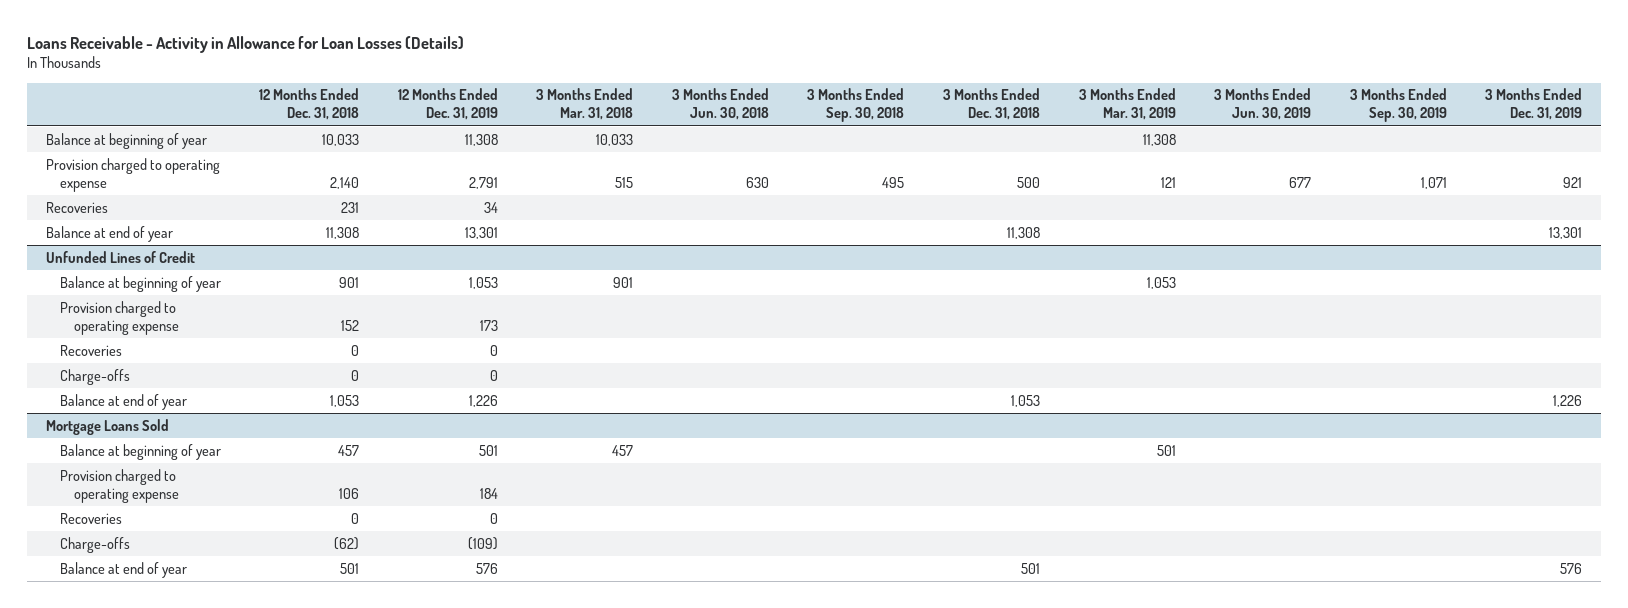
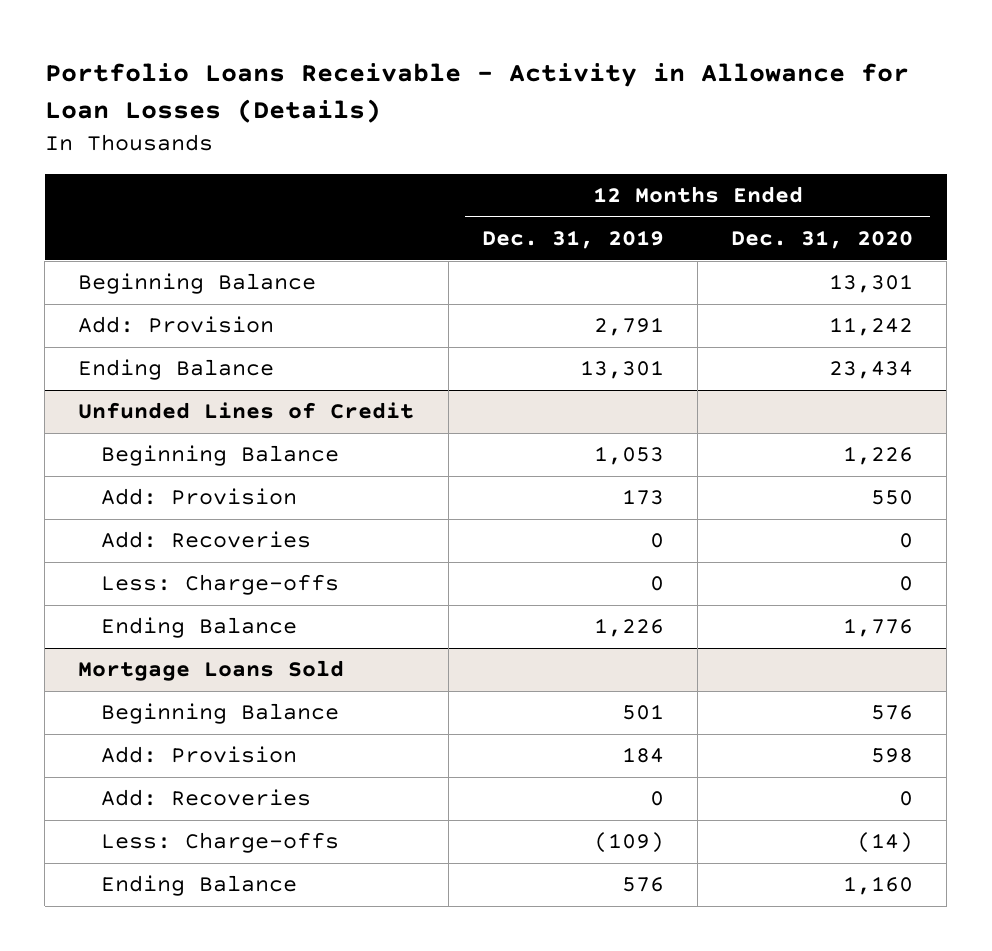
[26,36,464,54] Loans Receivable - Activity in Allowance for Loan Losses (Details) -> [44,63,909,124] Portfolio Loans Receivable - Activity in Allowance for Loan Losses (Details)
[259,88,360,121] 12 Months Ended Dec. 31, 2018 -> none
[536,88,634,121] 3 Months Ended Mar. 31, 2018 -> none
[671,88,769,121] 3 Months Ended Jun. 30, 2018 -> none
[807,88,905,123] 3 Months Ended Sep. 30, 2018 -> none
[943,88,1041,121] 3 Months Ended Dec. 31, 2018 -> none
[1078,88,1176,121] 3 Months Ended Mar. 31, 2019 -> none
[1214,88,1312,121] 3 Months Ended Jun. 30, 2019 -> none
[1349,88,1447,123] 3 Months Ended Sep. 30, 2019 -> none
[1485,88,1583,121] 3 Months Ended Dec. 31, 2019 -> none
none -> [731,230,914,250] Dec. 31, 2020
[46,132,208,149] Balance at beginning of year -> none
[46,201,109,213] Recoveries -> none
none -> [78,273,317,295] Beginning Balance
[46,157,221,192] Provision charged to operating expense -> [78,316,275,334] Add: Provision
[46,225,174,242] Balance at end of year -> [78,359,275,381] Ending Balance
[59,275,221,292] Balance at beginning of year -> [101,445,340,467] Beginning Balance
[59,300,179,335] Provision charged to operating expense -> [101,488,298,506] Add: Provision
[59,344,122,356] Recoveries -> [101,531,312,549] Add: Recoveries
[59,368,130,385] Charge-offs -> [101,574,340,596] Less: Charge-offs
[59,393,187,410] Balance at end of year -> [101,617,298,639] Ending Balance
[59,443,221,460] Balance at beginning of year -> none
none -> [101,703,340,725] Beginning Balance
[59,468,179,503] Provision charged to operating expense -> [101,746,298,764] Add: Provision
[59,512,122,524] Recoveries -> [101,789,312,807] Add: Recoveries
[59,536,130,553] Charge-offs -> [101,832,340,854] Less: Charge-offs
[59,561,187,578] Balance at end of year -> [101,875,298,897] Ending Balance

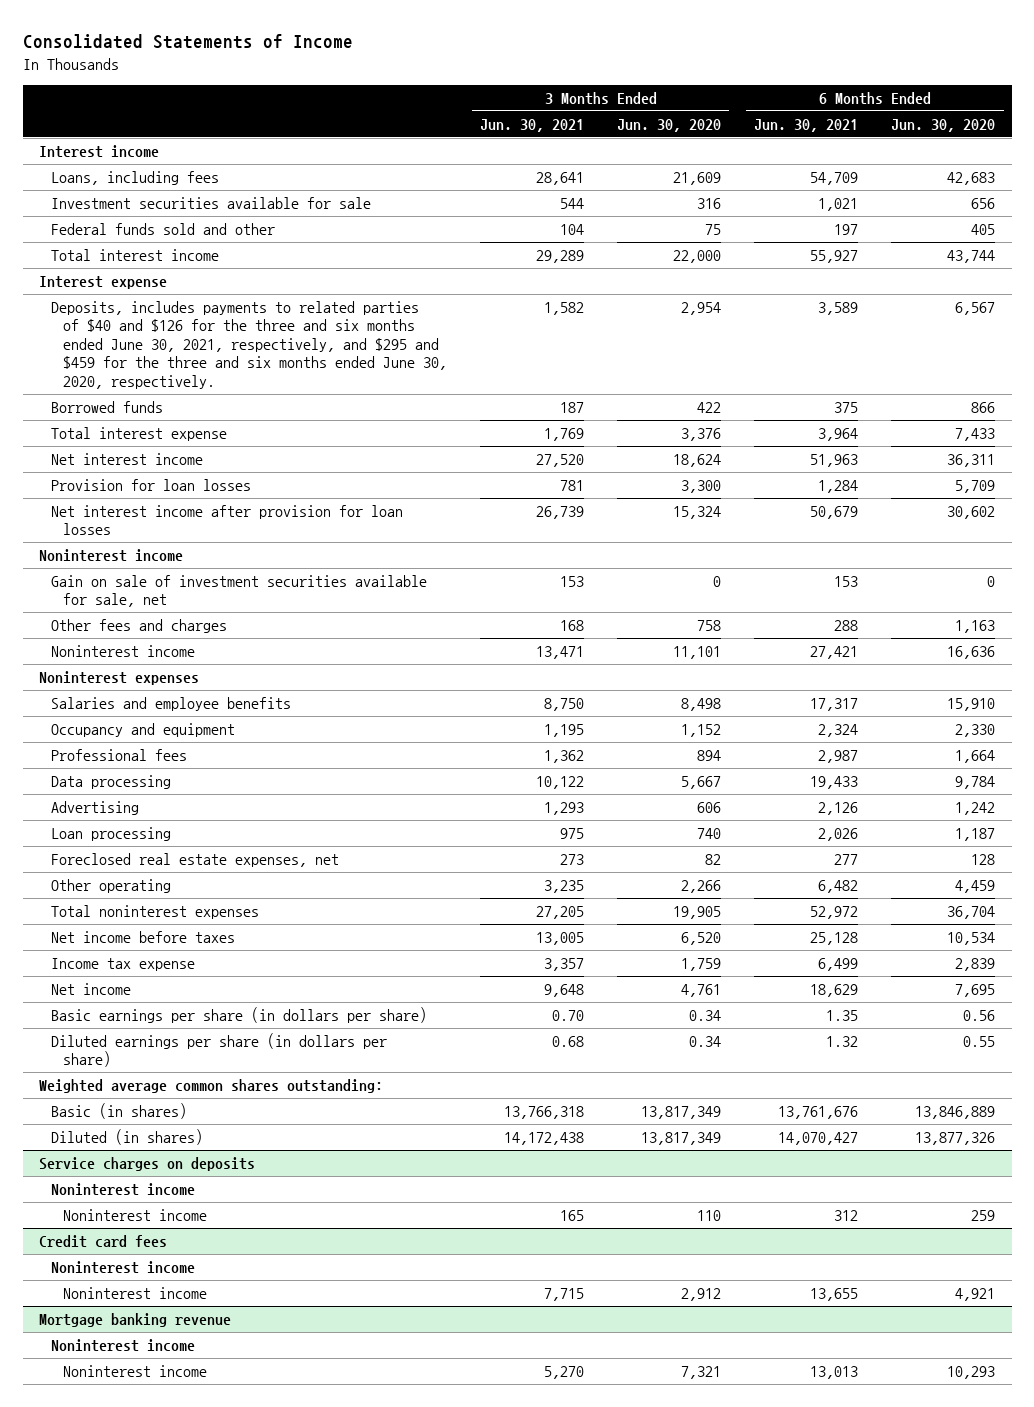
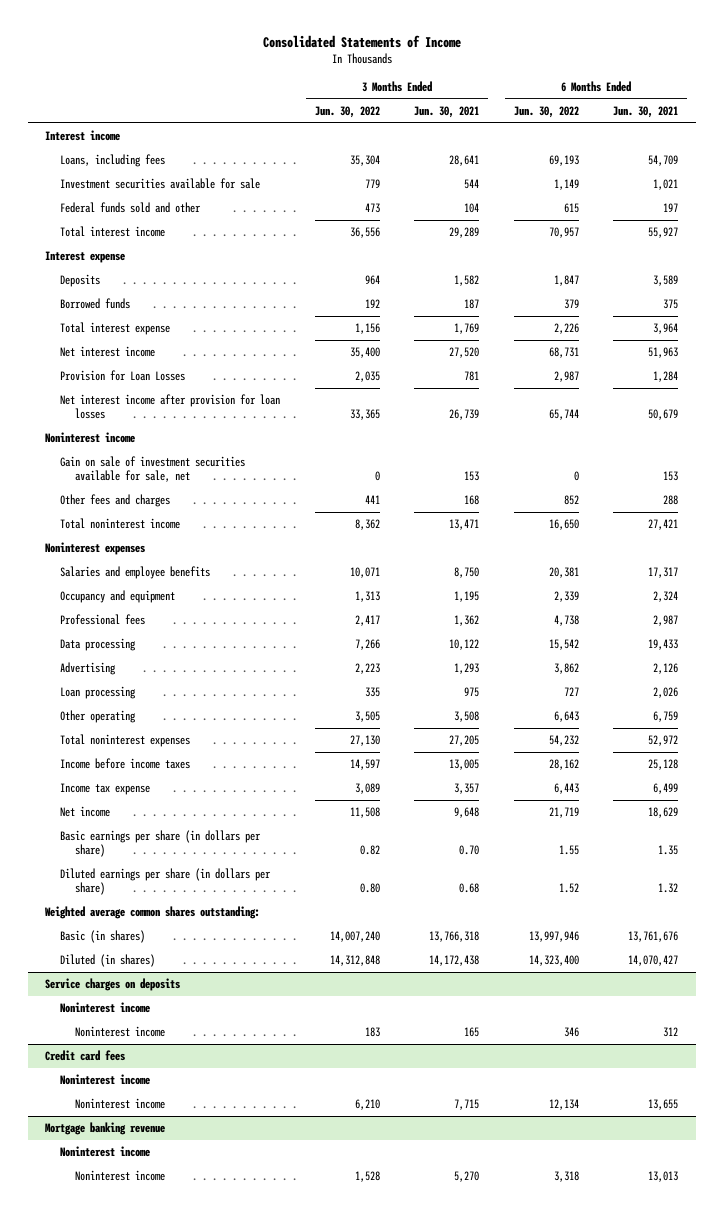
[617,118,722,132] Jun. 30, 2020 -> none
[891,118,996,132] Jun. 30, 2020 -> none
none -> [314,105,380,118] Jun. 30, 2022
none -> [513,105,579,118] Jun. 30, 2022
[51,301,448,389] Deposits, includes payments to related parties of $40 and $126 for the three and six months ended June 30, 2021, respectively, and $295 and $459 for the three and six months ended June 30, 2020, respectively. -> [59,274,100,288] Deposits
[51,479,252,492] Provision for loan losses -> [59,370,185,382] Provision for Loan Losses
[51,645,196,658] Noninterest income -> [59,518,180,530] Total noninterest income
[51,853,340,868] Foreclosed real estate expenses, net -> none
[544,880,585,894] 3,235 -> [454,711,480,723] 3,508
[818,880,859,894] 6,482 -> [653,711,679,723] 6,759
[51,931,236,944] Net income before taxes -> [59,758,190,770] Income before income taxes

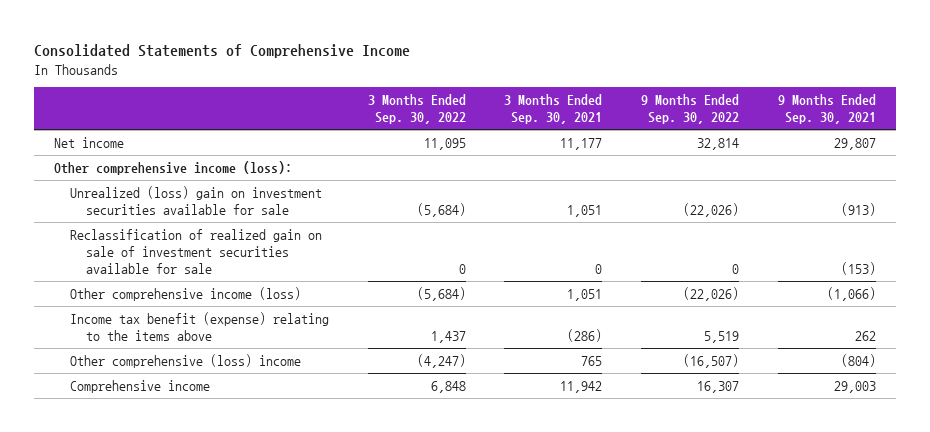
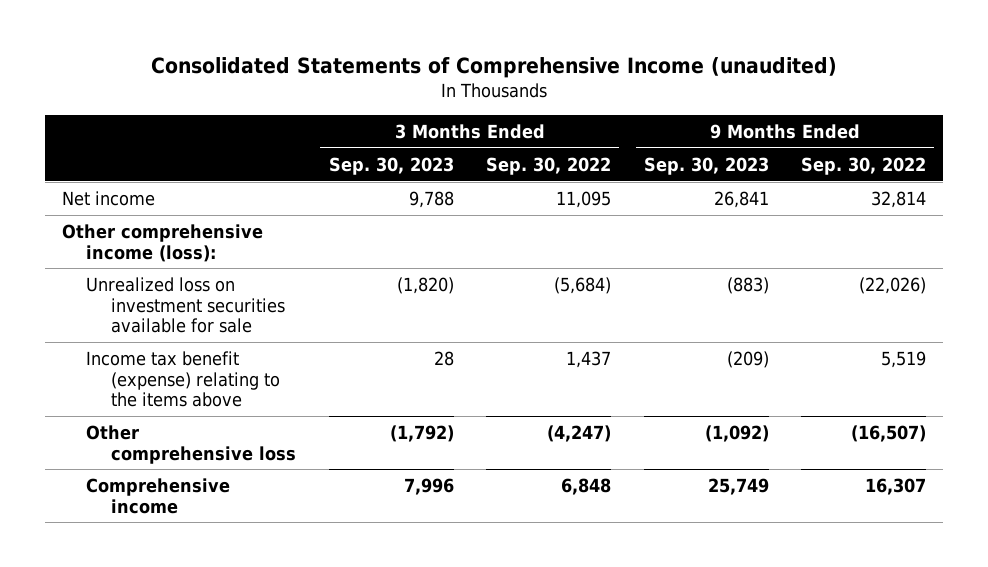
[34,44,411,59] Consolidated Statements of Comprehensive Income -> [150,57,837,79] Consolidated Statements of Comprehensive Income (unaudited)
[504,93,603,125] 3 Months Ended Sep. 30, 2021 -> none
[778,93,877,125] 9 Months Ended Sep. 30, 2021 -> none
none -> [328,156,454,175] Sep. 30, 2023
none -> [643,156,769,175] Sep. 30, 2023
[69,228,322,275] Reclassification of realized gain on sale of investment securities available for sale -> none
[69,286,301,301] Other comprehensive income (loss) -> none
[69,185,322,215] Unrealized (loss) gain on investment securities available for sale -> [86,276,286,334] Unrealized loss on investment securities available for sale
[69,353,301,368] Other comprehensive (loss) income -> [86,424,297,464] Other comprehensive loss

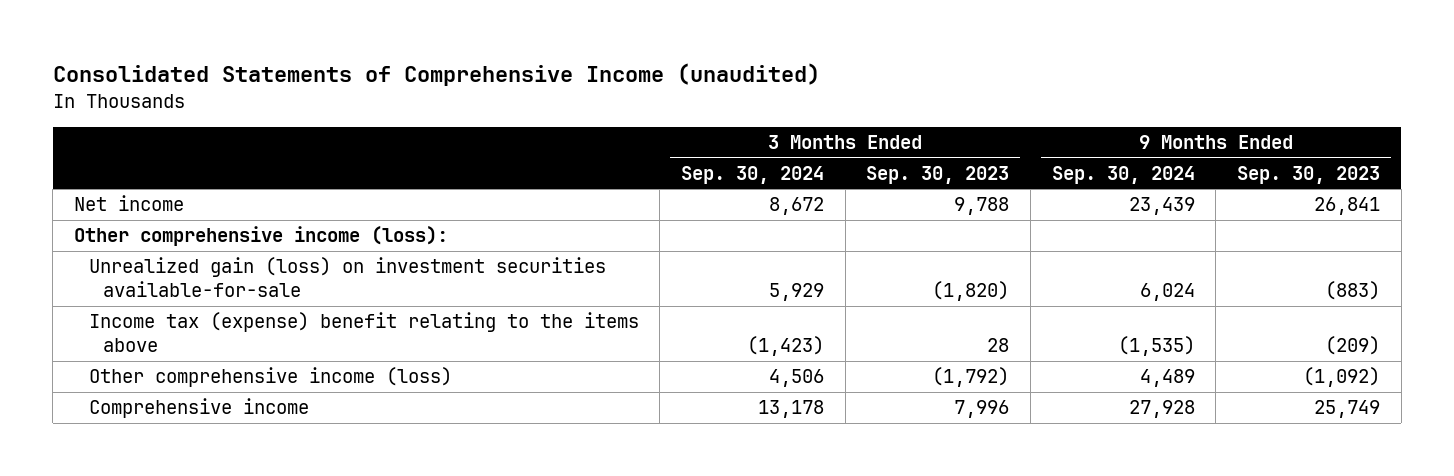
[486,156,612,175] Sep. 30, 2022 -> none
[801,156,927,175] Sep. 30, 2022 -> none
none -> [680,165,824,184] Sep. 30, 2024
none -> [1051,165,1195,184] Sep. 30, 2024
[86,276,286,334] Unrealized loss on investment securities available for sale -> [88,257,606,298] Unrealized gain (loss) on investment securities available-for-sale
[86,350,281,408] Income tax benefit (expense) relating to the items above -> [88,312,639,353] Income tax (expense) benefit relating to the items above
[86,424,297,464] Other comprehensive loss -> [88,367,452,388] Other comprehensive income (loss)

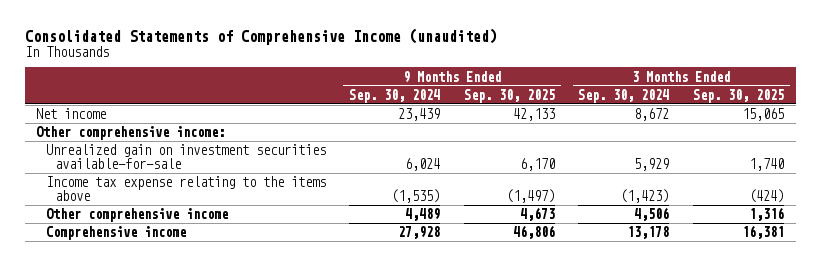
[866,165,1010,184] Sep. 30, 2023 -> none
[1237,165,1381,184] Sep. 30, 2023 -> none
none -> [463,88,555,103] Sep. 30, 2025
none -> [693,88,785,103] Sep. 30, 2025
[73,226,448,247] Other comprehensive income (loss): -> [36,126,226,141] Other comprehensive income:
[88,257,606,298] Unrealized gain (loss) on investment securities available-for-sale -> [45,144,326,170] Unrealized gain on investment securities available-for-sale
[88,312,639,353] Income tax (expense) benefit relating to the items above -> [45,176,326,202] Income tax expense relating to the items above
[88,367,452,388] Other comprehensive income (loss) -> [45,208,228,223] Other comprehensive income

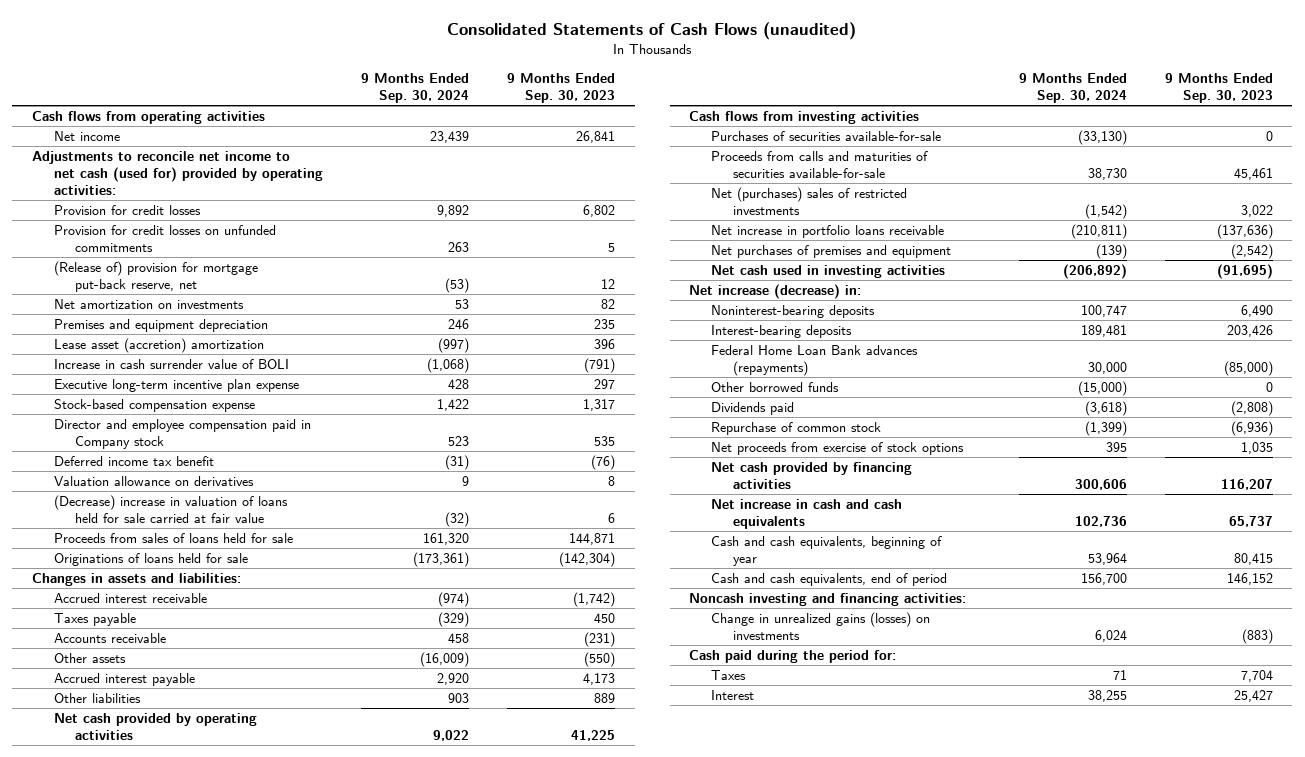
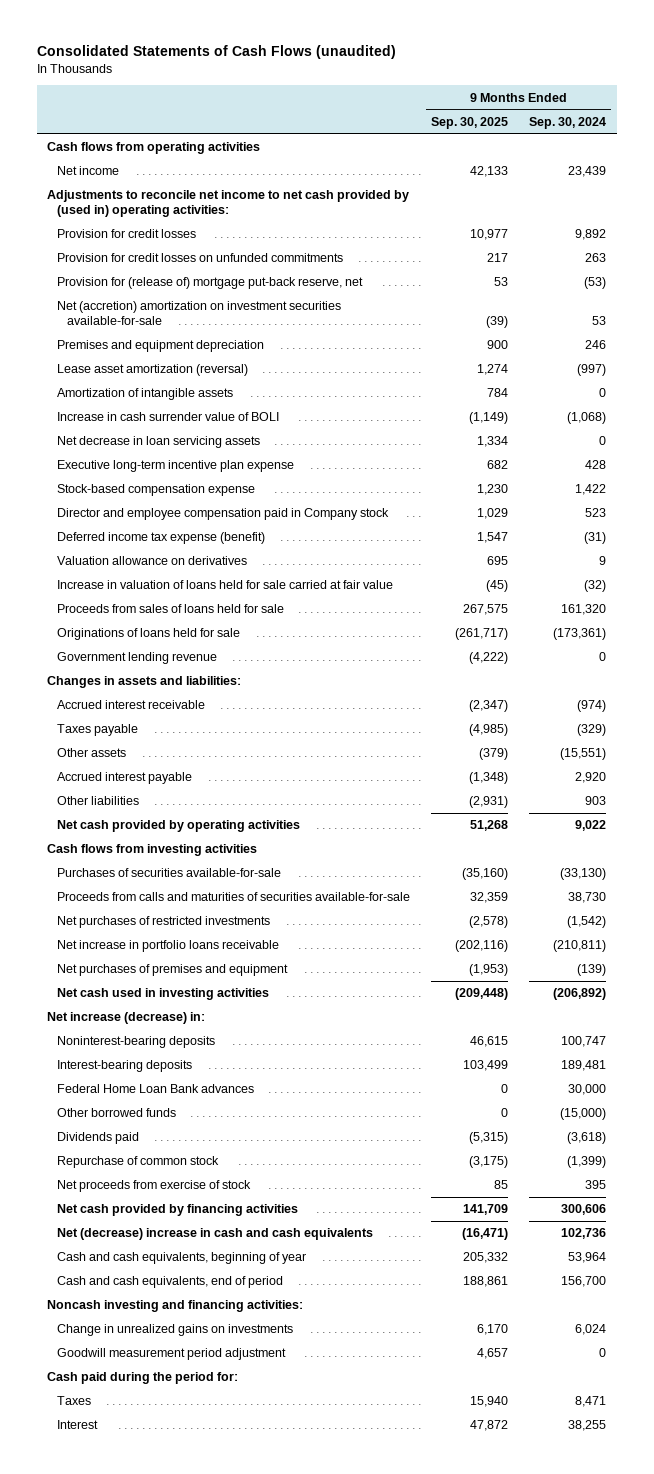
[507,73,616,103] 9 Months Ended Sep. 30, 2023 -> none
none -> [431,116,509,129] Sep. 30, 2025
[31,151,323,195] Adjustments to reconcile net income to net cash (used for) provided by operating activities: -> [47,190,410,217] Adjustments to reconcile net income to net cash provided by (used in) operating activities:
[53,261,258,292] (Release of) provision for mortgage put-back reserve, net -> [57,277,364,290] Provision for (release of) mortgage put-back reserve, net
[53,299,244,310] Net amortization on investments -> [57,301,342,325] Net (accretion) amortization on investment securities available-for-sale
[53,338,264,354] Lease asset (accretion) amortization -> [57,364,249,377] Lease asset amortization (reversal)
none -> [57,388,234,401] Amortization of intangible assets
none -> [57,436,261,449] Net decrease in loan servicing assets
[53,456,214,467] Deferred income tax benefit -> [57,532,266,545] Deferred income tax expense (benefit)
[53,495,288,523] (Decrease) increase in valuation of loans held for sale carried at fair value -> [57,580,394,590] Increase in valuation of loans held for sale carried at fair value
none -> [57,652,218,665] Government lending revenue
[53,633,166,644] Accounts receivable -> none
[419,652,469,668] (16,009) -> [560,748,607,761] (15,551)
[711,187,908,215] Net (purchases) sales of restricted investments -> [57,916,271,929] Net purchases of restricted investments
[711,345,919,376] Federal Home Loan Bank advances (repayments) -> [57,1084,255,1094] Federal Home Loan Bank advances
[711,442,965,456] Net proceeds from exercise of stock options -> [57,1180,252,1193] Net proceeds from exercise of stock
[711,499,903,529] Net increase in cash and cash equivalents -> [57,1228,374,1241] Net (decrease) increase in cash and cash equivalents
[711,612,931,640] Change in unrealized gains (losses) on investments -> [57,1324,294,1337] Change in unrealized gains on investments
none -> [57,1348,287,1361] Goodwill measurement period adjustment
[1112,670,1127,681] 71 -> [575,1396,607,1408] 8,471

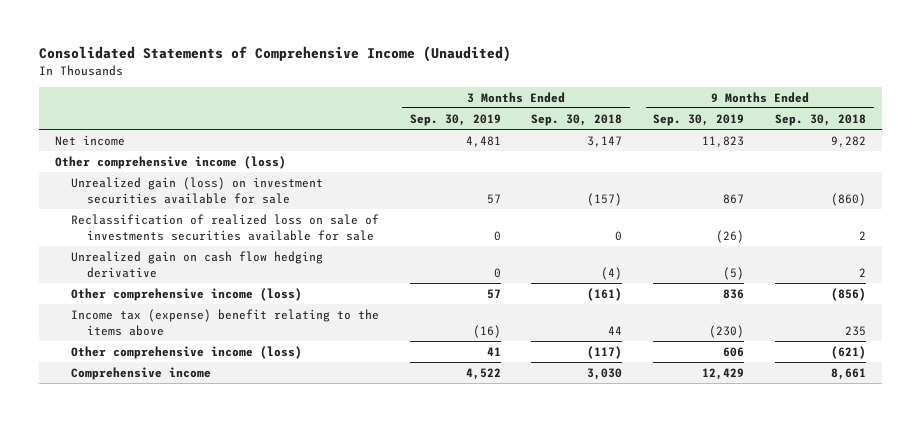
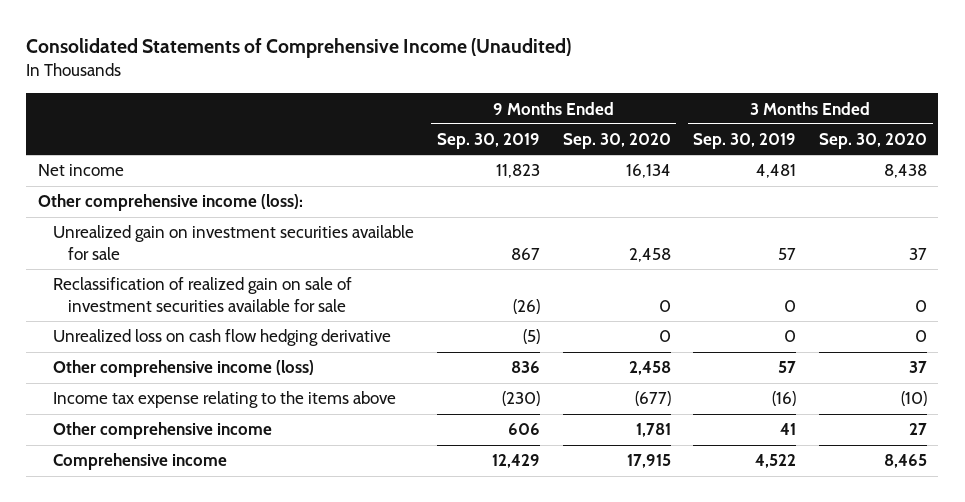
[531,113,623,126] Sep. 30, 2018 -> none
[775,113,867,126] Sep. 30, 2018 -> none
none -> [562,133,671,150] Sep. 30, 2020
none -> [818,133,927,150] Sep. 30, 2020
[54,155,286,169] Other comprehensive income (loss) -> [37,194,303,212] Other comprehensive income (loss):
[70,176,323,204] Unrealized gain (loss) on investment securities available for sale -> [53,225,415,260] Unrealized gain on investment securities available for sale
[70,213,379,241] Reclassification of realized loss on sale of investments securities available for sale -> [53,277,353,312] Reclassification of realized gain on sale of investment securities available for sale
[70,250,323,278] Unrealized gain on cash flow hedging derivative -> [53,329,392,347] Unrealized loss on cash flow hedging derivative
[70,308,379,336] Income tax (expense) benefit relating to the items above -> [53,391,397,409] Income tax expense relating to the items above
[70,345,302,359] Other comprehensive income (loss) -> [53,422,273,440] Other comprehensive income

